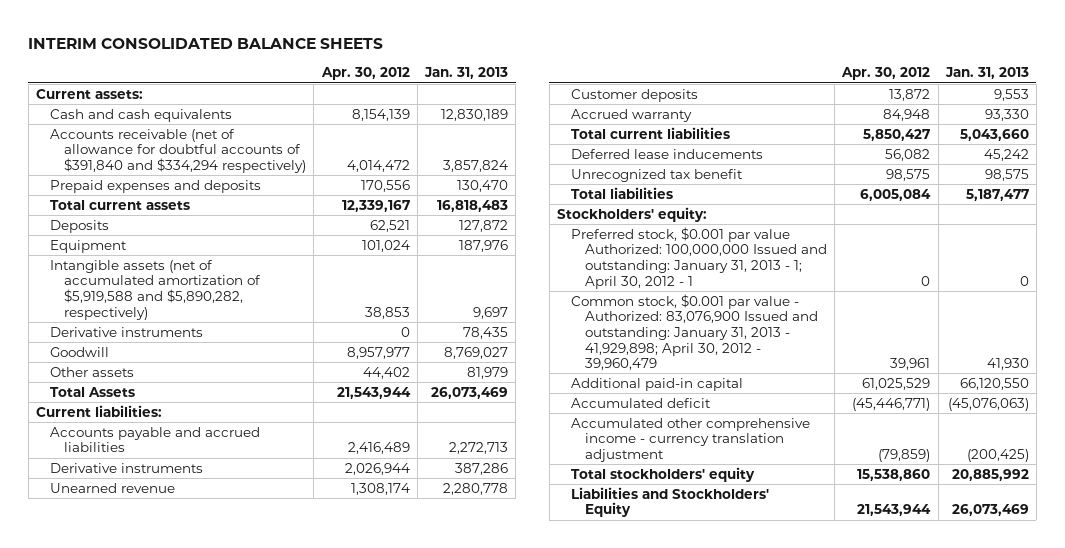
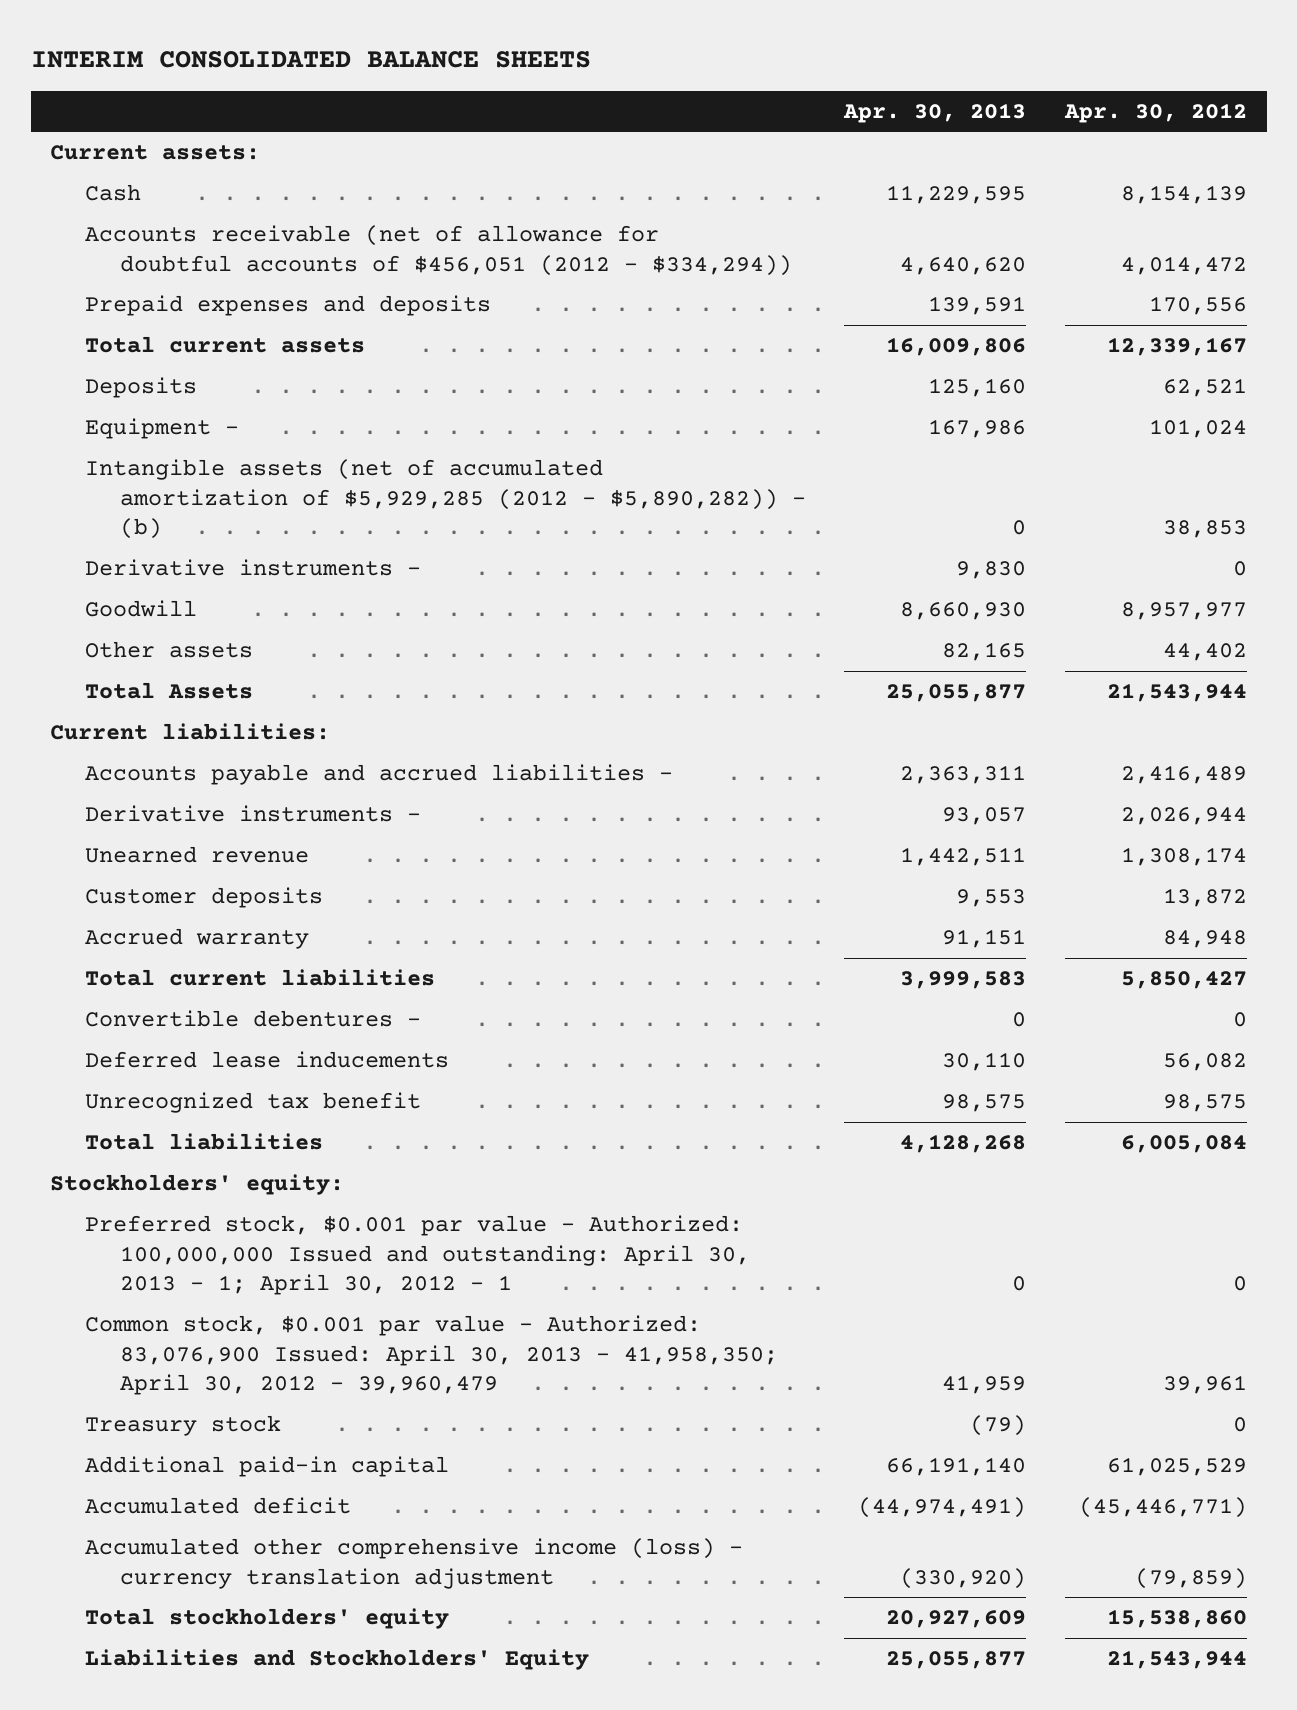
[423,67,508,80] Jan. 31, 2013 -> none
none -> [843,102,1027,123] Apr. 30, 2013
[50,108,233,122] Cash and cash equivalents -> [84,184,141,202] Cash
[50,128,307,173] Accounts receivable (net of allowance for doubtful accounts of $391,840 and $334,294 respectively) -> [84,225,792,276] Accounts receivable (net of allowance for doubtful accounts of $456,051 (2012 - $334,294))
[50,239,128,253] Equipment -> [84,418,239,440] Equipment -
[50,259,262,320] Intangible assets (net of accumulated amortization of $5,919,588 and $5,890,282, respectively) -> [84,459,806,540] Intangible assets (net of accumulated amortization of $5,929,285 (2012 - $5,890,282)) - (b)
[50,326,204,337] Derivative instruments -> [84,559,421,577] Derivative instruments -
[50,426,261,453] Accounts payable and accrued liabilities -> [84,764,673,786] Accounts payable and accrued liabilities -
[50,462,204,473] Derivative instruments -> [84,805,421,823] Derivative instruments -
none -> [84,1010,421,1028] Convertible debentures -
[570,226,828,289] Preferred stock, $0.001 par value Authorized: 100,000,000 Issued and outstanding: January 31, 2013 - 1; April 30, 2012 - 1 -> [84,1215,750,1296] Preferred stock, $0.001 par value - Authorized: 100,000,000 Issued and outstanding: April 30, 2013 - 1; April 30, 2012 - 1
[570,293,819,371] Common stock, $0.001 par value - Authorized: 83,076,900 Issued and outstanding: January 31, 2013 - 41,929,898; April 30, 2012 - 39,960,479 -> [84,1315,778,1396] Common stock, $0.001 par value - Authorized: 83,076,900 Issued: April 30, 2013 - 41,958,350; April 30, 2012 - 39,960,479
none -> [84,1415,281,1437] Treasury stock
[570,417,810,462] Accumulated other comprehensive income - currency translation adjustment -> [84,1538,743,1589] Accumulated other comprehensive income (loss) - currency translation adjustment

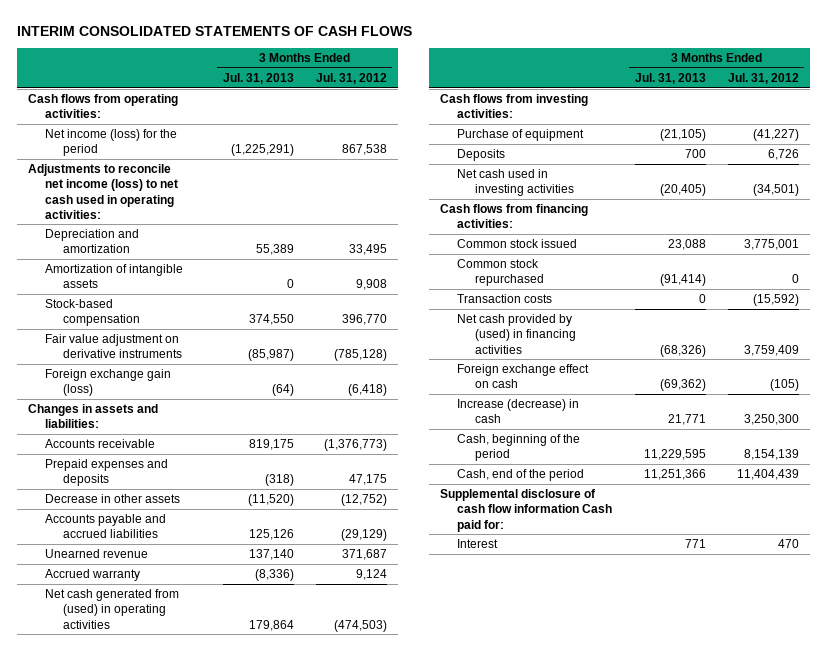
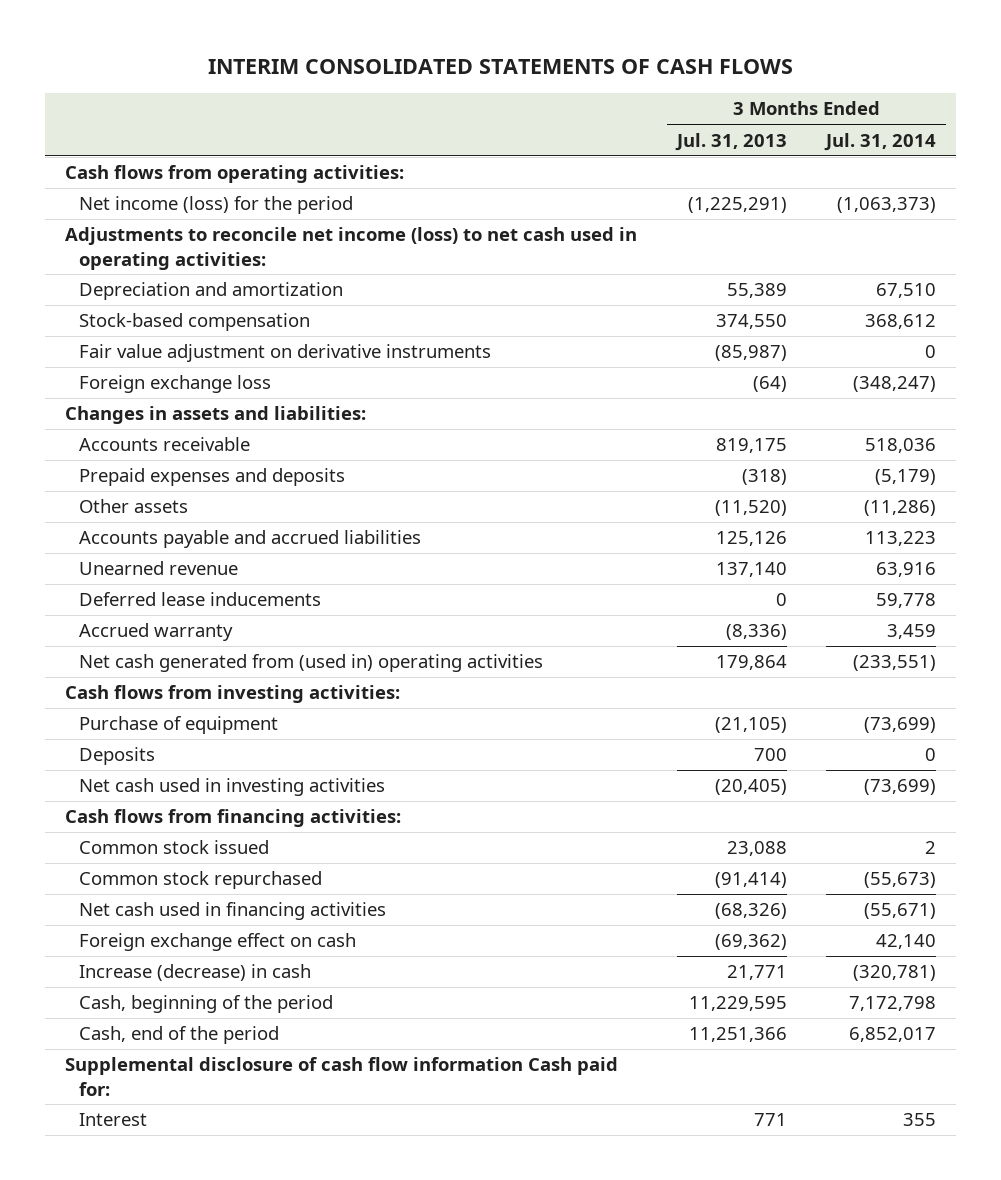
[315,72,387,84] Jul. 31, 2012 -> none
none -> [824,132,937,151] Jul. 31, 2014
[45,264,184,289] Amortization of intangible assets -> none
[45,369,172,397] Foreign exchange gain (loss) -> [79,375,272,394] Foreign exchange loss
[45,494,181,504] Decrease in other assets -> [79,499,189,514] Other assets
none -> [79,592,322,607] Deferred lease inducements
[45,589,180,629] Net cash generated from (used) in operating activities -> [79,654,544,673] Net cash generated from (used in) operating activities
[457,294,553,304] Transaction costs -> none
[457,314,576,354] Net cash provided by (used) in financing activities -> [79,902,387,921] Net cash used in financing activities

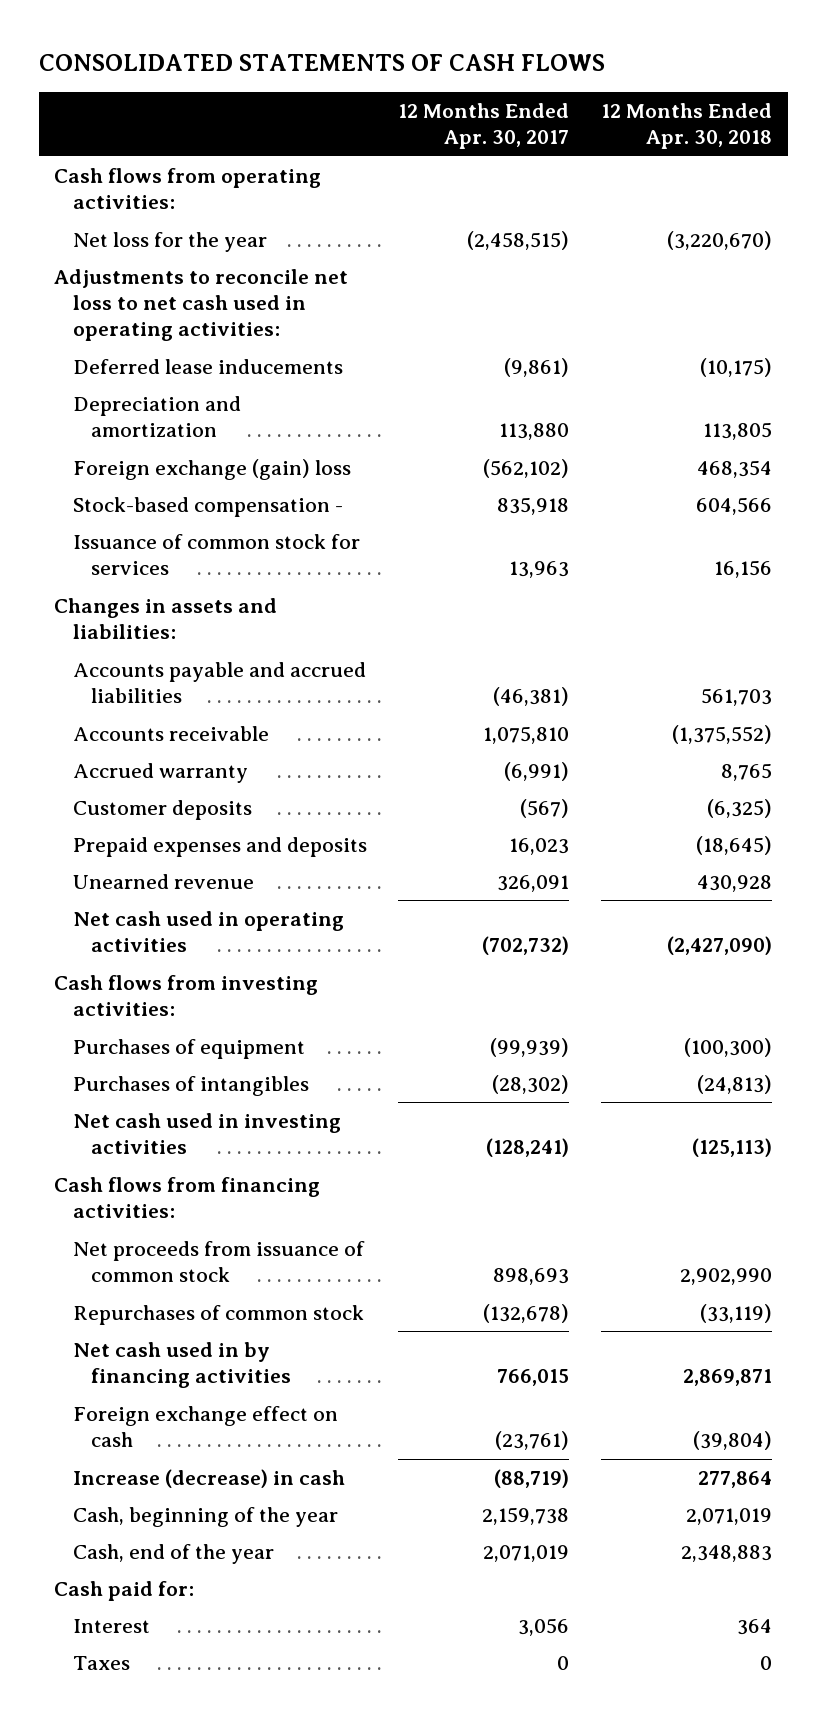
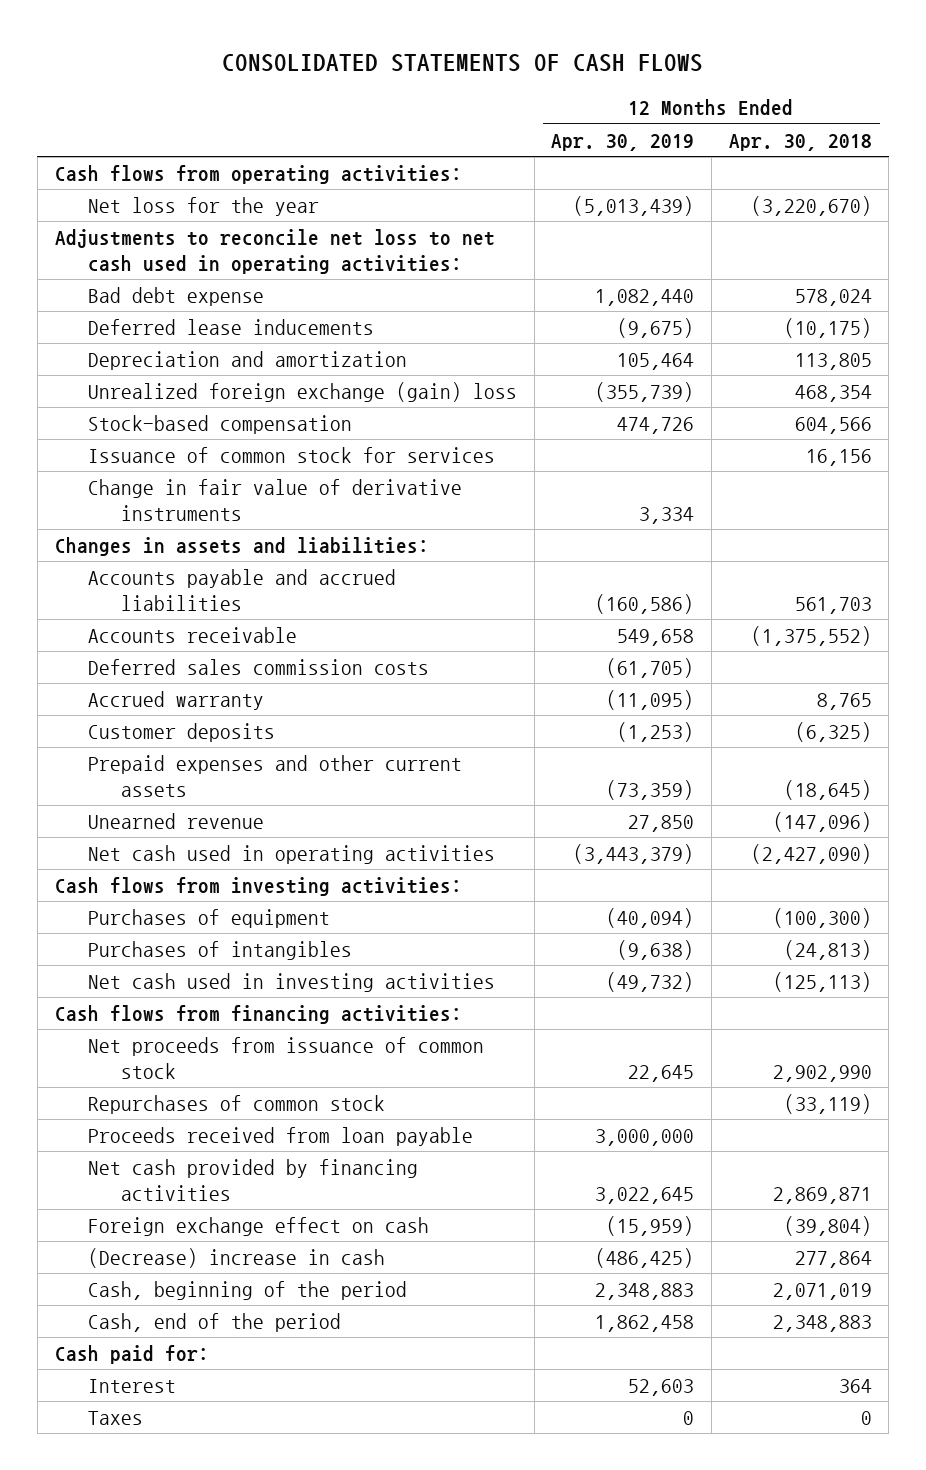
[398,103,570,150] 12 Months Ended Apr. 30, 2017 -> none
none -> [551,133,695,151] Apr. 30, 2019
none -> [87,286,264,306] Bad debt expense
[72,459,351,481] Foreign exchange (gain) loss -> [87,381,517,402] Unrealized foreign exchange (gain) loss
[72,497,343,518] Stock-based compensation - -> [87,414,352,434] Stock-based compensation
none -> [87,478,462,521] Change in fair value of derivative instruments
none -> [87,658,429,675] Deferred sales commission costs
[72,837,367,858] Prepaid expenses and deposits -> [87,754,462,797] Prepaid expenses and other current assets
[696,875,772,893] 430,928 -> [772,811,872,832] (147,096)
none -> [87,1126,473,1146] Proceeds received from loan payable
[72,1342,291,1389] Net cash used in by financing activities -> [87,1158,418,1201] Net cash provided by financing activities
[72,1469,345,1489] Increase (decrease) in cash -> [87,1247,385,1268] (Decrease) increase in cash
[72,1507,338,1528] Cash, beginning of the year -> [87,1280,407,1300] Cash, beginning of the period
[72,1544,274,1565] Cash, end of the year -> [87,1312,341,1332] Cash, end of the period

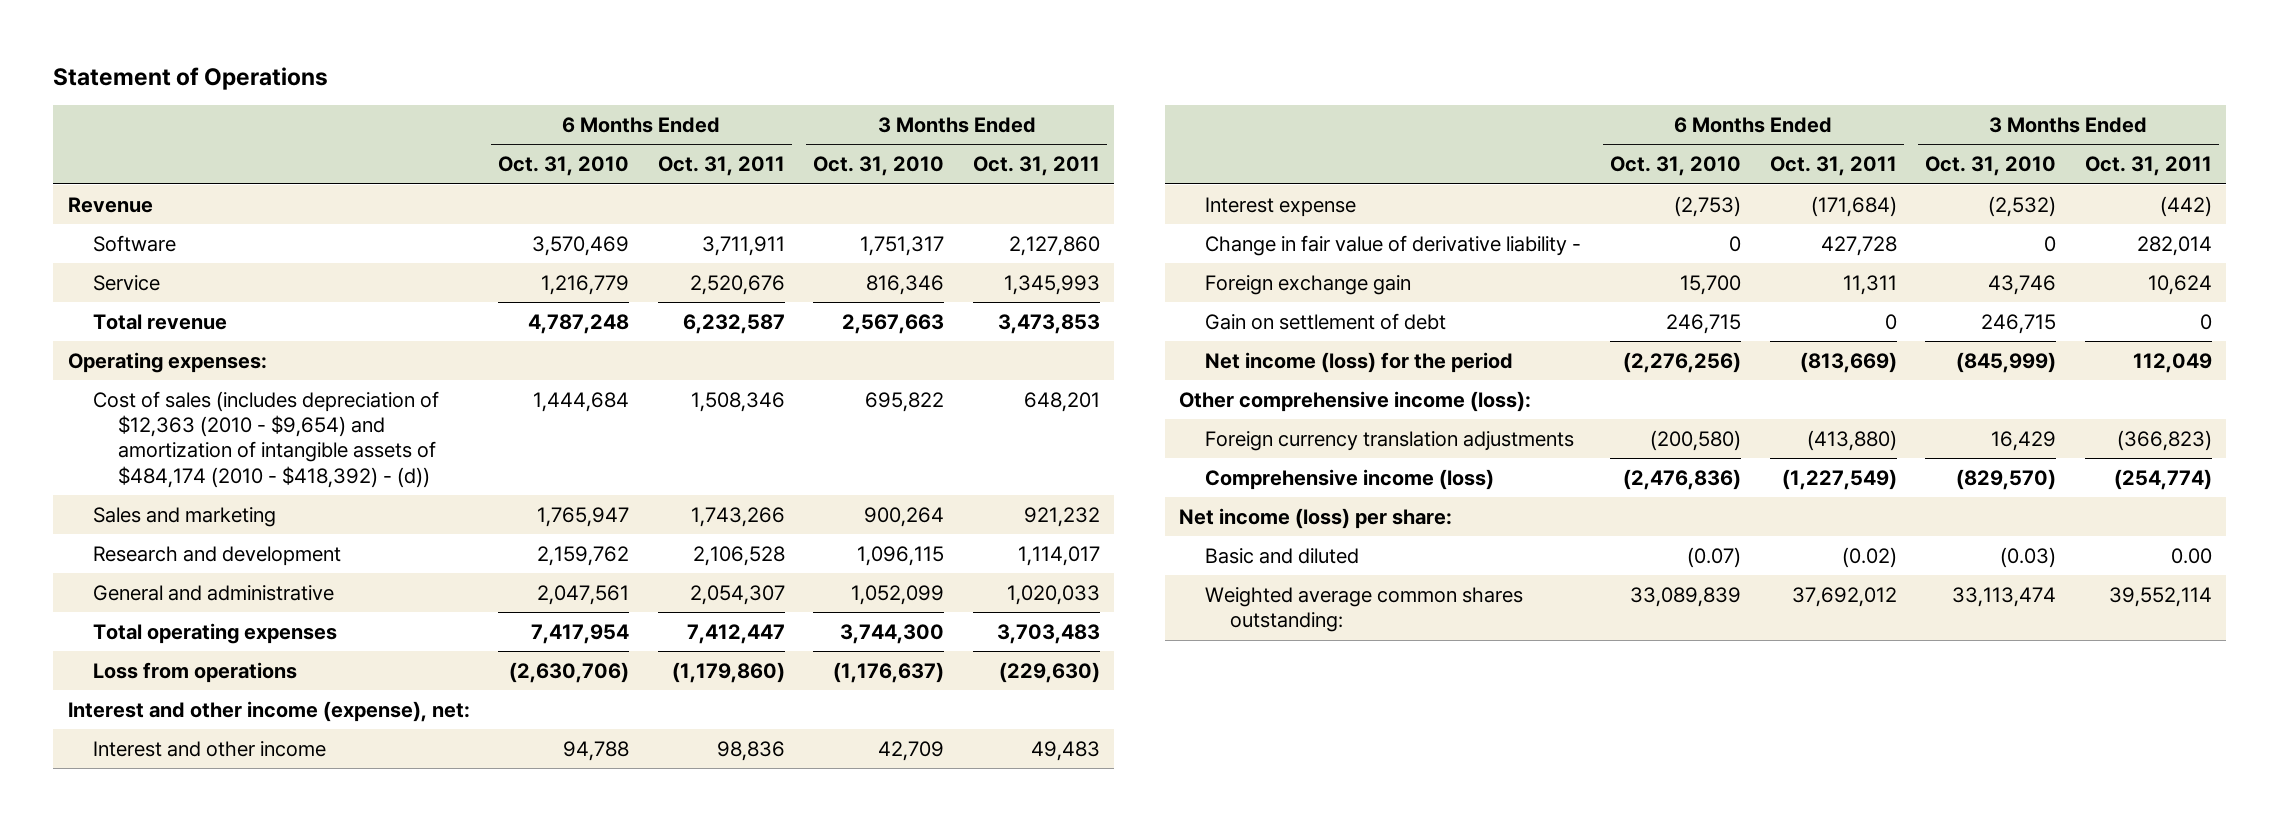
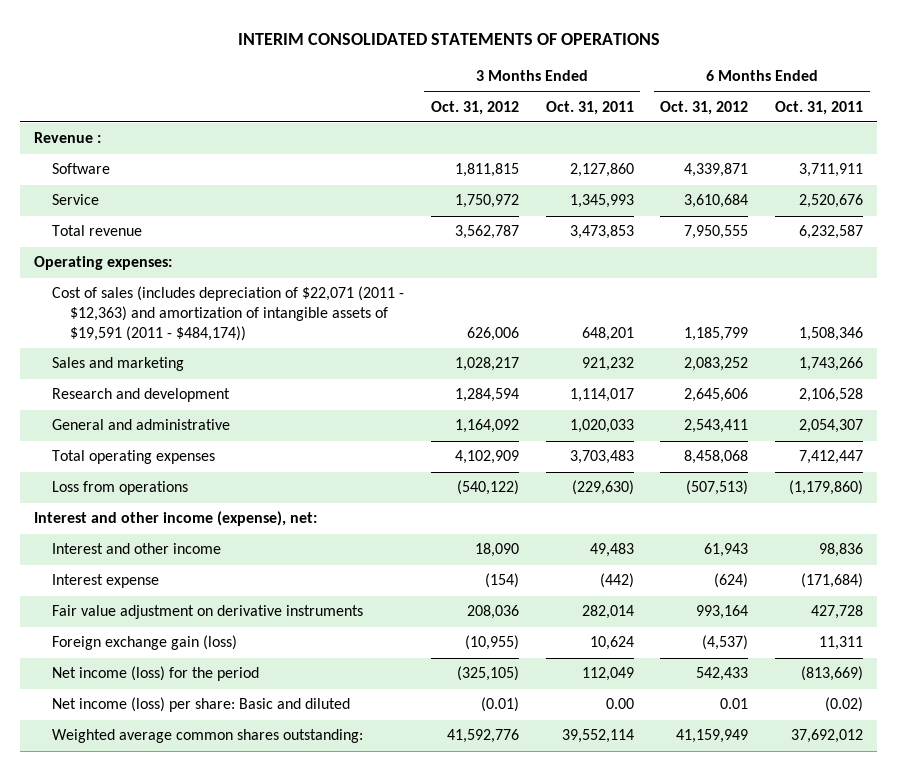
[53,66,329,90] Statement of Operations -> [237,32,660,45] INTERIM CONSOLIDATED STATEMENTS OF OPERATIONS
[498,156,630,177] Oct. 31, 2010 -> none
[813,156,945,177] Oct. 31, 2010 -> none
none -> [430,100,519,115] Oct. 31, 2012
none -> [660,100,749,115] Oct. 31, 2012
[67,196,153,213] Revenue -> [33,132,101,144] Revenue :
[92,390,439,488] Cost of sales (includes depreciation of $12,363 (2010 - $9,654) and amortization of intangible assets of $484,174 (2010 - $418,392) - (d)) -> [51,286,404,342] Cost of sales (includes depreciation of $22,071 (2011 - $12,363) and amortization of intangible assets of $19,591 (2011 - $484,174))
[1204,312,1446,330] Gain on settlement of debt -> none
[1204,234,1581,256] Change in fair value of derivative liability - -> [51,605,363,620] Fair value adjustment on derivative instruments
[1204,274,1411,295] Foreign exchange gain -> [51,635,237,651] Foreign exchange gain (loss)
[1179,390,1532,412] Other comprehensive income (loss): -> none
[1204,430,1574,451] Foreign currency translation adjustments -> none
[1204,468,1494,490] Comprehensive income (loss) -> none
[1179,507,1453,529] Net income (loss) per share: -> none
[1204,547,1359,564] Basic and diluted -> [51,697,350,713] Net income (loss) per share: Basic and diluted

